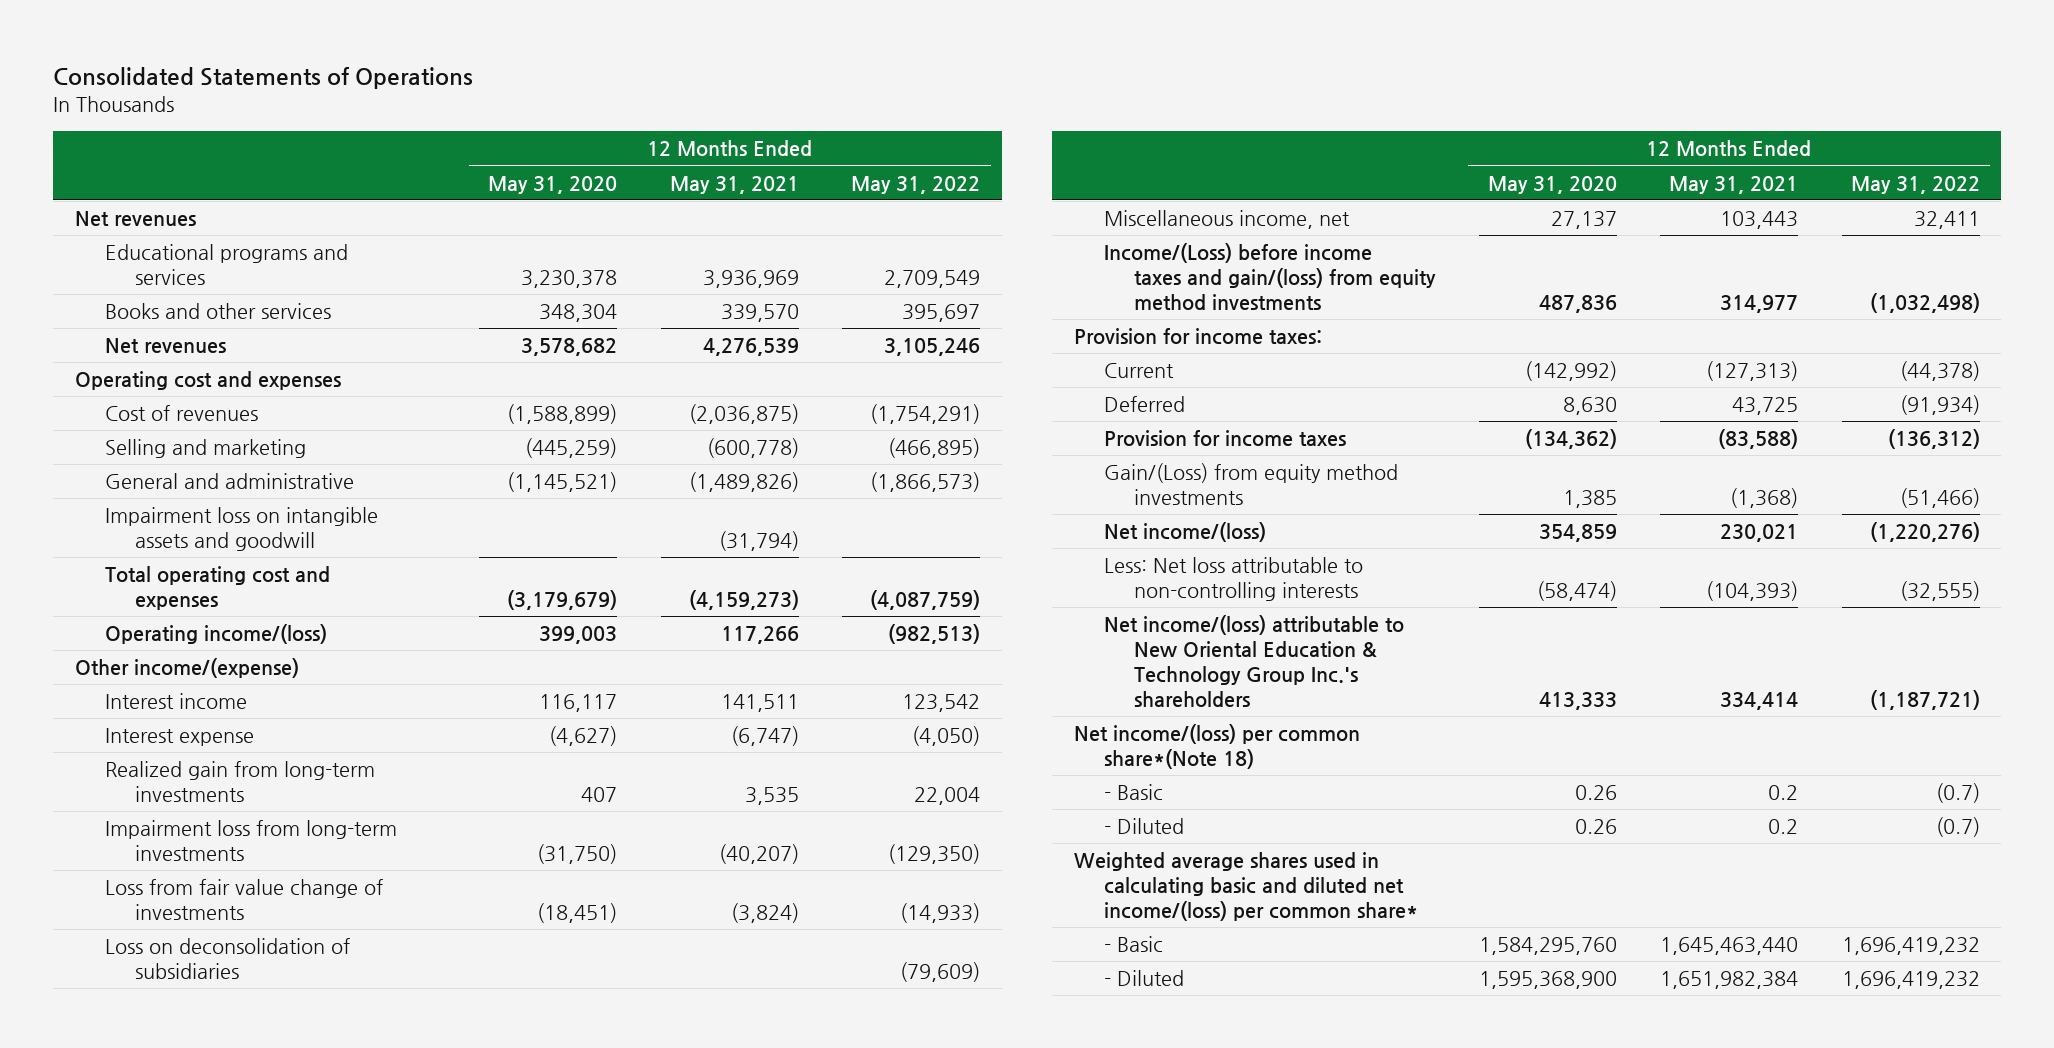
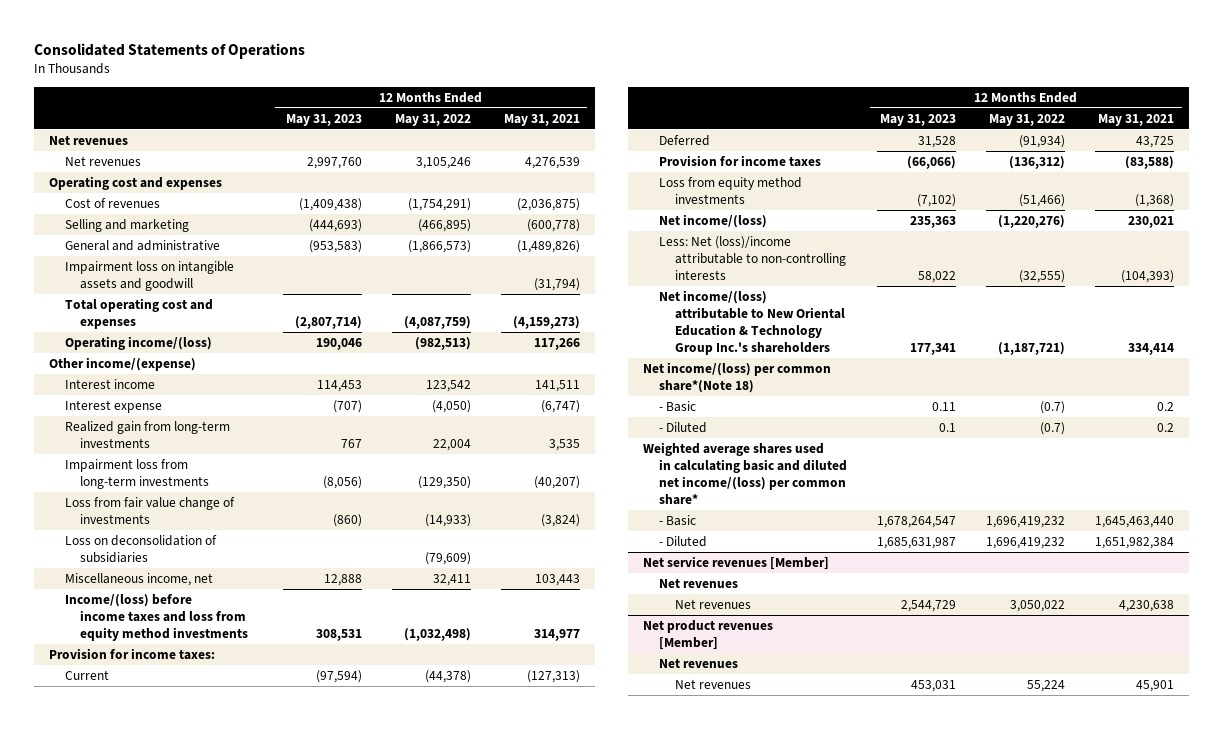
[488,175,618,194] May 31, 2020 -> none
none -> [285,113,362,126] May 31, 2023
[104,244,348,286] Educational programs and services -> none
[104,303,331,320] Books and other services -> none
[1104,243,1437,311] Income/(Loss) before income taxes and gain/(loss) from equity method investments -> [64,593,249,641] Income/(loss) before income taxes and loss from equity method investments
[1104,463,1399,506] Gain/(Loss) from equity method investments -> [659,176,803,204] Loss from equity method investments
[1104,557,1364,602] Less: Net loss attributable to non-controlling interests -> [659,235,846,280] Less: Net (loss)/income attributable to non-controlling interests
none -> [643,555,830,570] Net service revenues [Member]
none -> [659,577,739,588] Net revenues
none -> [674,598,751,609] Net revenues
none -> [643,619,774,650] Net product revenues [Member]
none -> [659,657,739,668] Net revenues
none -> [674,678,751,689] Net revenues

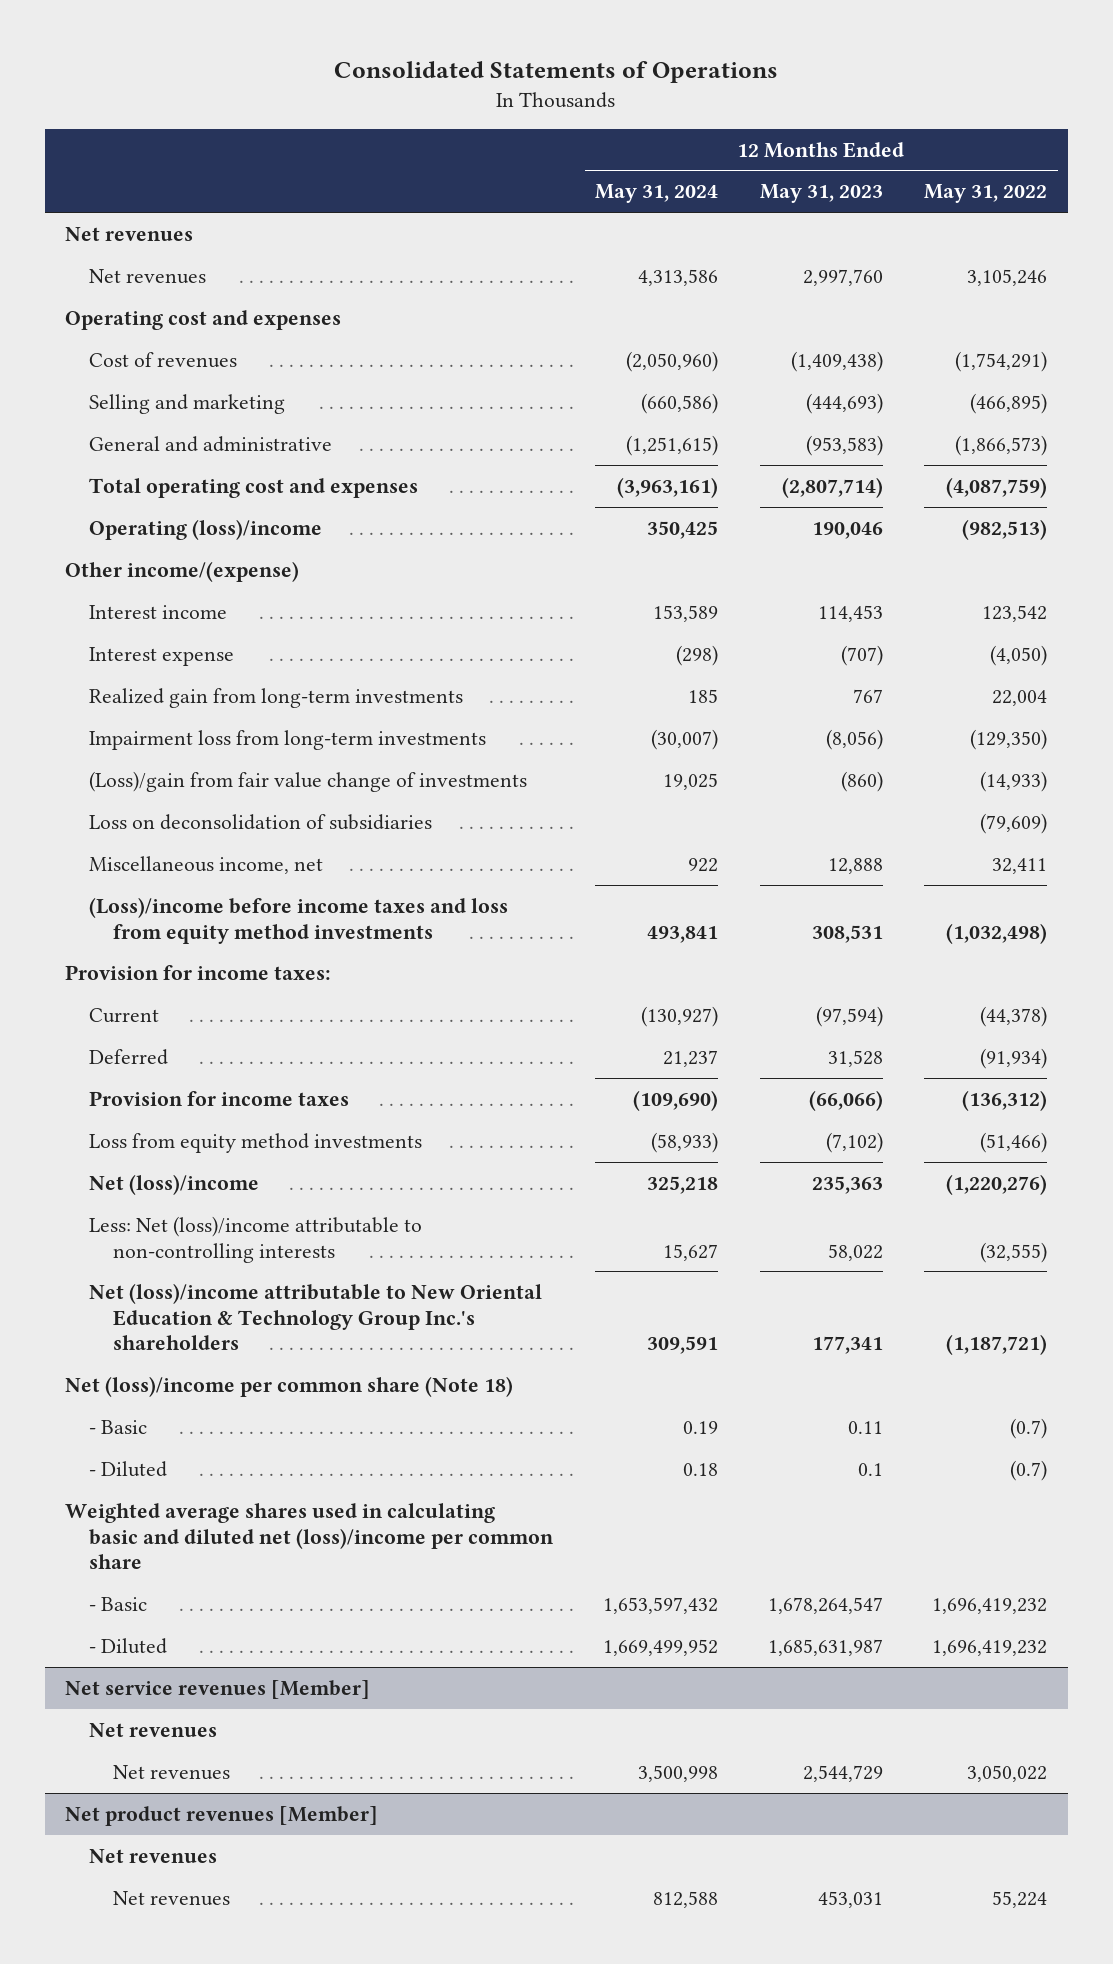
[503,113,580,126] May 31, 2021 -> none
none -> [595,184,719,204] May 31, 2024
[64,260,234,291] Impairment loss on intangible assets and goodwill -> none
[64,335,212,350] Operating income/(loss) -> [89,518,323,540] Operating (loss)/income
[64,496,235,524] Loss from fair value change of investments -> [89,770,528,792] (Loss)/gain from fair value change of investments
[64,593,249,641] Income/(loss) before income taxes and loss from equity method investments -> [89,896,509,944] (Loss)/income before income taxes and loss from equity method investments
[659,213,768,228] Net income/(loss) -> [89,1173,260,1195] Net (loss)/income
[659,289,845,355] Net income/(loss) attributable to New Oriental Education & Technology Group Inc.'s shareholders -> [89,1282,543,1351] Net (loss)/income attributable to New Oriental Education & Technology Group Inc.'s shareholders
[643,361,832,393] Net income/(loss) per common share*(Note 18) -> [65,1375,514,1397] Net (loss)/income per common share (Note 18)
[643,441,848,505] Weighted average shares used in calculating basic and diluted net income/(loss) per common share* -> [65,1502,555,1570] Weighted average shares used in calculating basic and diluted net (loss)/income per common share

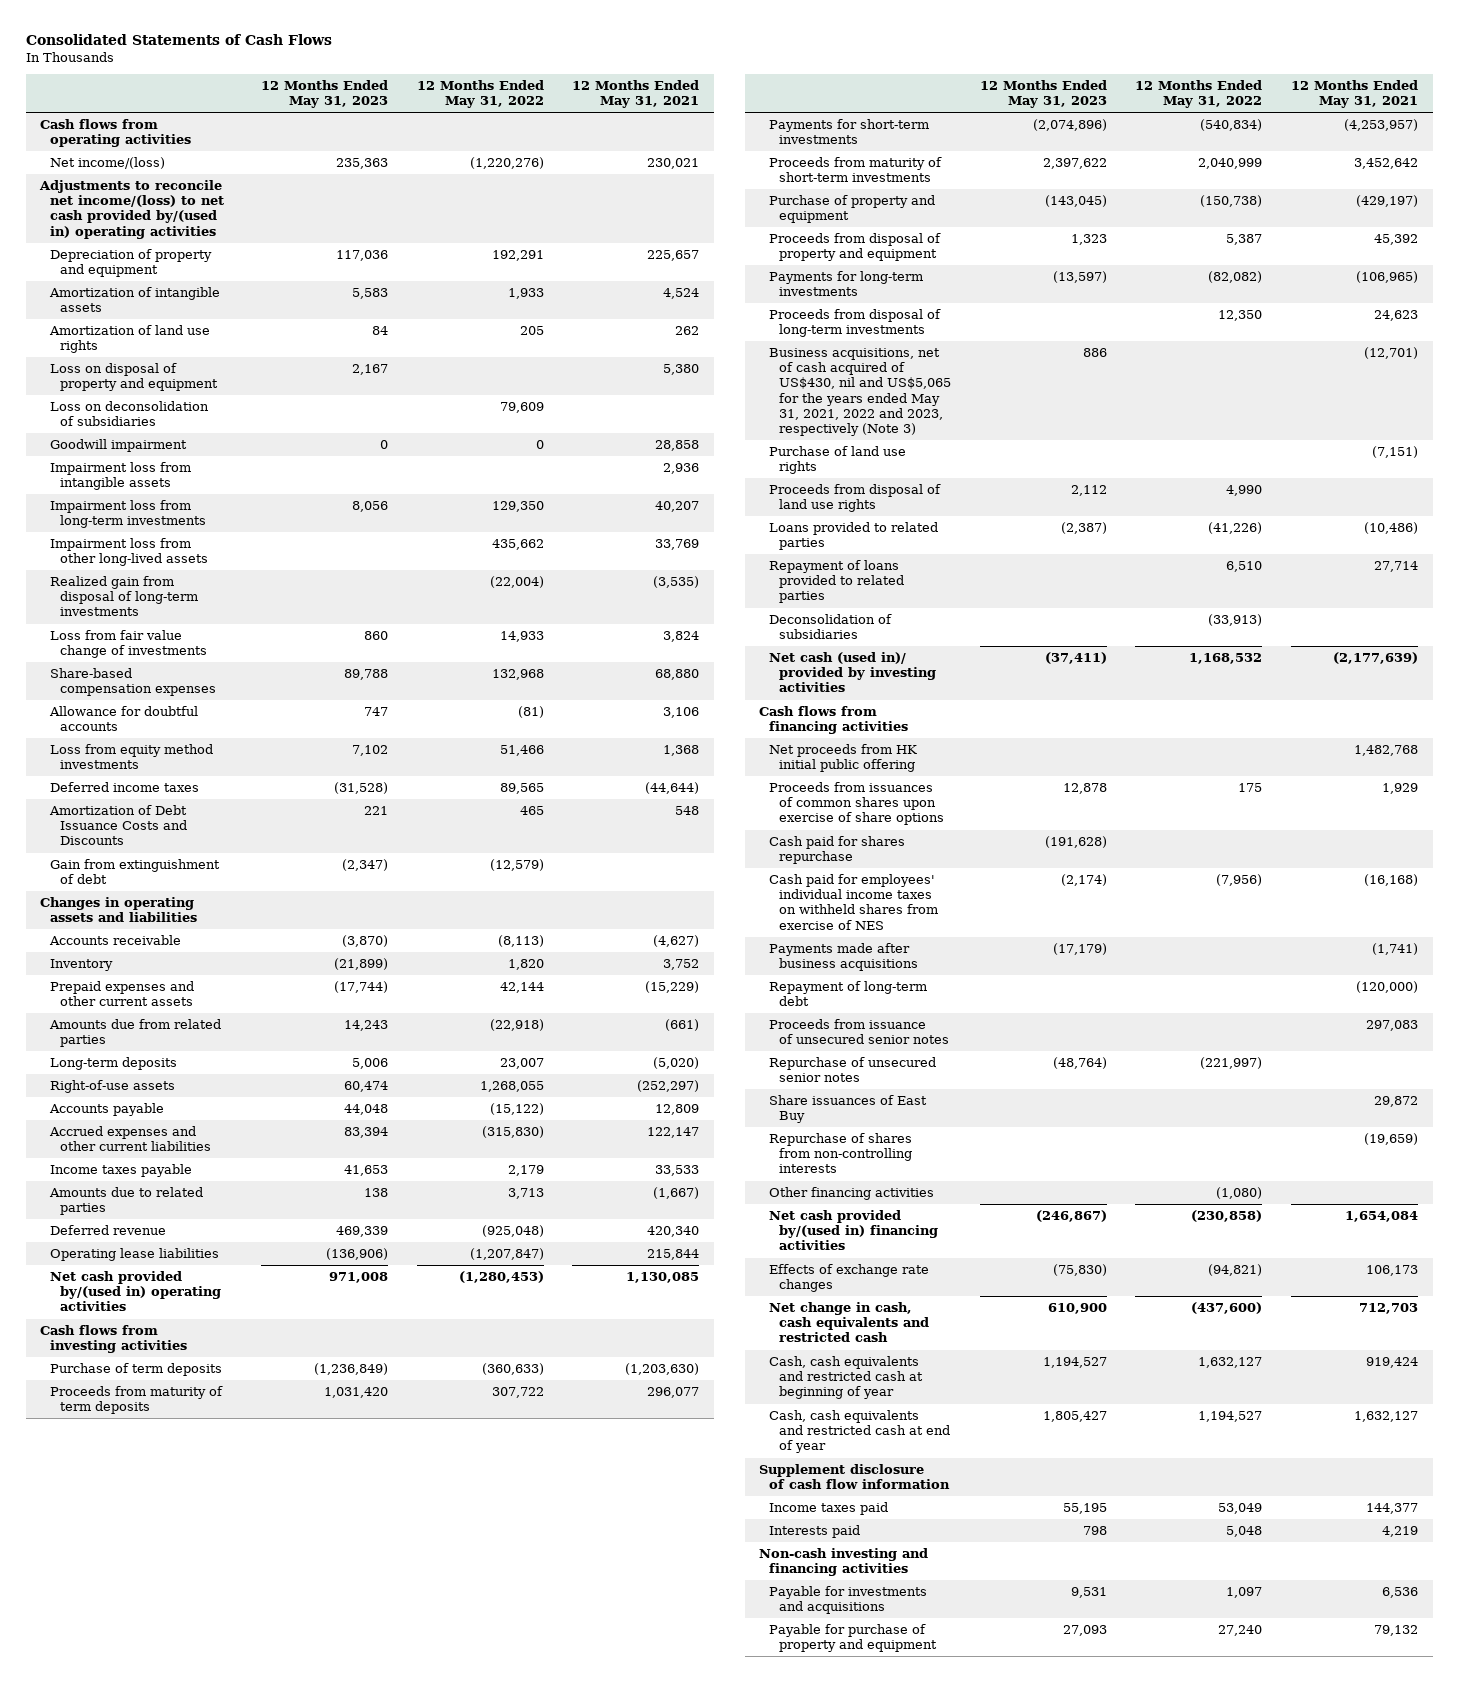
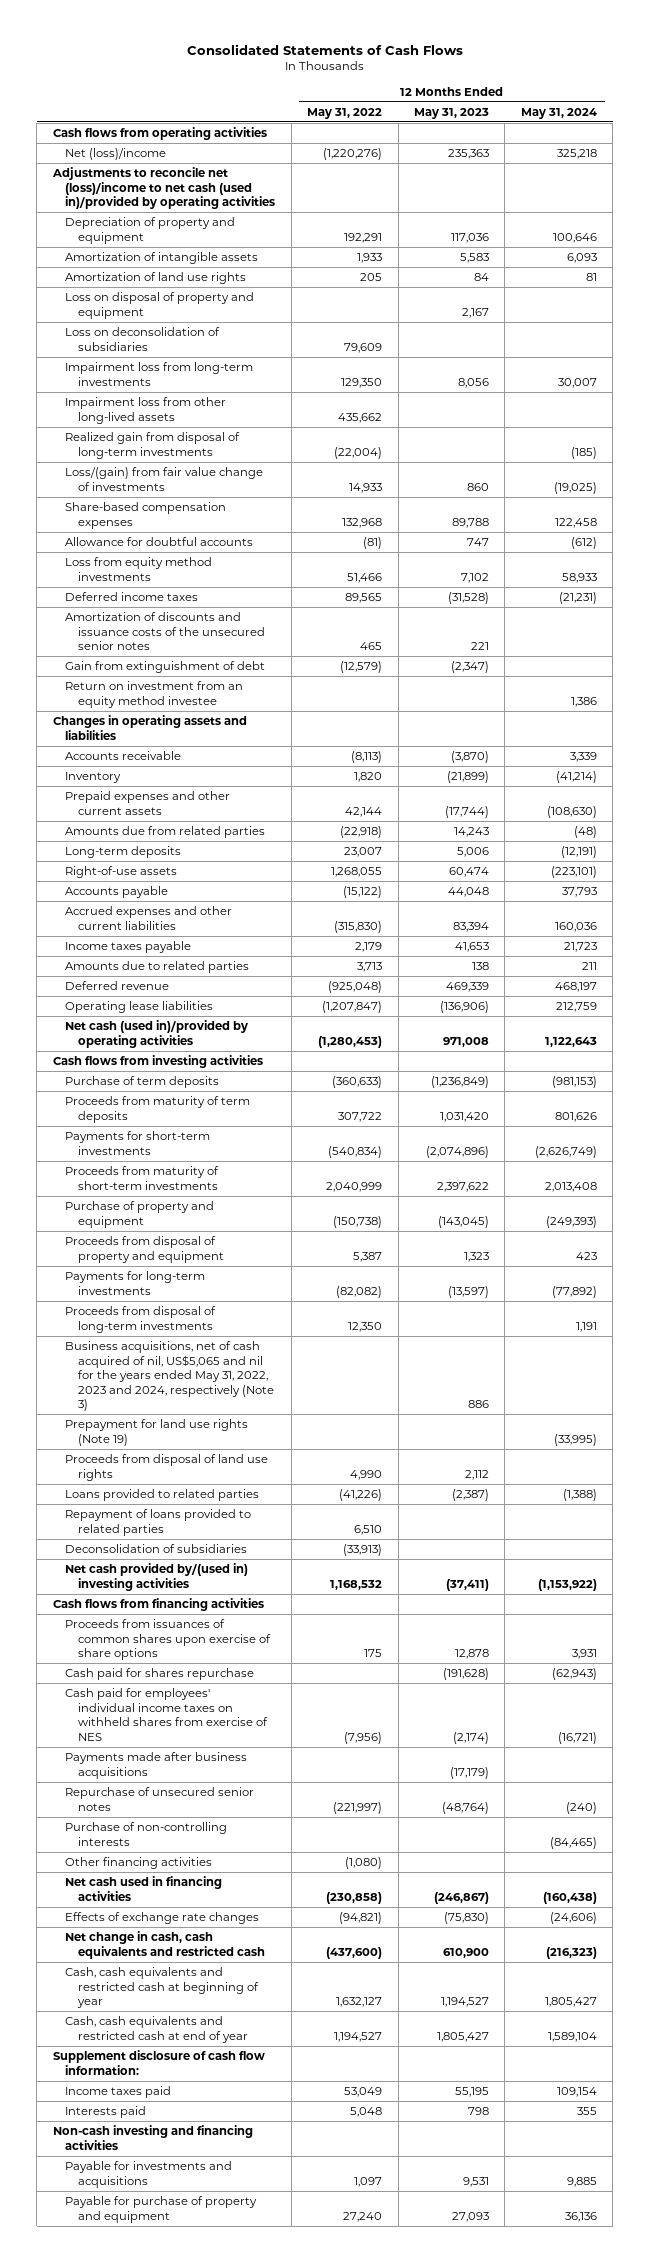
[572,80,700,109] 12 Months Ended May 31, 2021 -> none
none -> [520,107,597,119] May 31, 2024
[50,157,166,170] Net income/(loss) -> [65,148,167,161] Net (loss)/income
[39,180,225,239] Adjustments to reconcile net income/(loss) to net cash provided by/(used in) operating activities -> [51,167,276,210] Adjustments to reconcile net (loss)/income to net cash (used in)/provided by operating activities
[50,439,188,453] Goodwill impairment -> none
[50,462,192,491] Impairment loss from intangible assets -> none
[50,630,208,659] Loss from fair value change of investments -> [65,467,264,491] Loss/(gain) from fair value change of investments
[49,805,188,846] Amortization of Debt Issuance Costs and Discounts -> [65,612,266,651] Amortization of discounts and issuance costs of the unsecured senior notes
none -> [65,681,244,708] Return on investment from an equity method investee
[50,1271,222,1312] Net cash provided by/(used in) operating activities -> [65,1020,249,1048] Net cash (used in)/provided by operating activities
[768,348,951,436] Business acquisitions, net of cash acquired of US$430, nil and US$5,065 for the years ended May 31, 2021, 2022 and 2023, respectively (Note 3) -> [65,1341,275,1412] Business acquisitions, net of cash acquired of nil, US$5,065 and nil for the years ended May 31, 2022, 2023 and 2024, respectively (Note 3)
[768,446,906,475] Purchase of land use rights -> [65,1419,249,1446] Prepayment for land use rights (Note 19)
[768,652,936,693] Net cash (used in)/ provided by investing activities -> [65,1563,249,1591] Net cash provided by/(used in) investing activities
[768,744,917,773] Net proceeds from HK initial public offering -> none
[768,981,927,1007] Repayment of long-term debt -> none
[768,1019,949,1045] Proceeds from issuance of unsecured senior notes -> none
[768,1095,927,1124] Share issuances of East Buy -> none
[768,1133,912,1174] Repurchase of shares from non-controlling interests -> [65,1822,228,1846] Purchase of non-controlling interests
[768,1210,938,1251] Net cash provided by/(used in) financing activities -> [65,1876,223,1901] Net cash used in financing activities
[758,1464,950,1490] Supplement disclosure of cash flow information -> [52,2050,265,2075] Supplement disclosure of cash flow information:

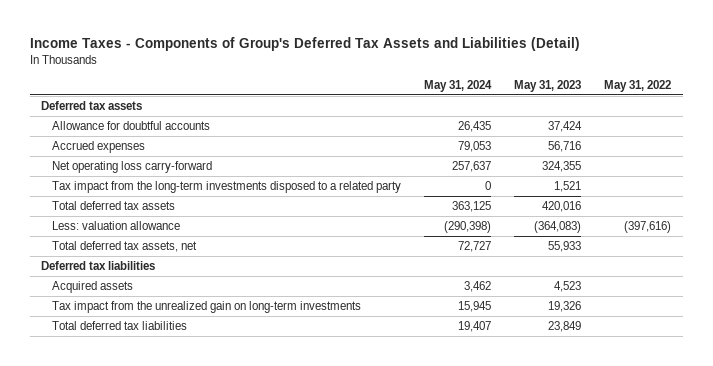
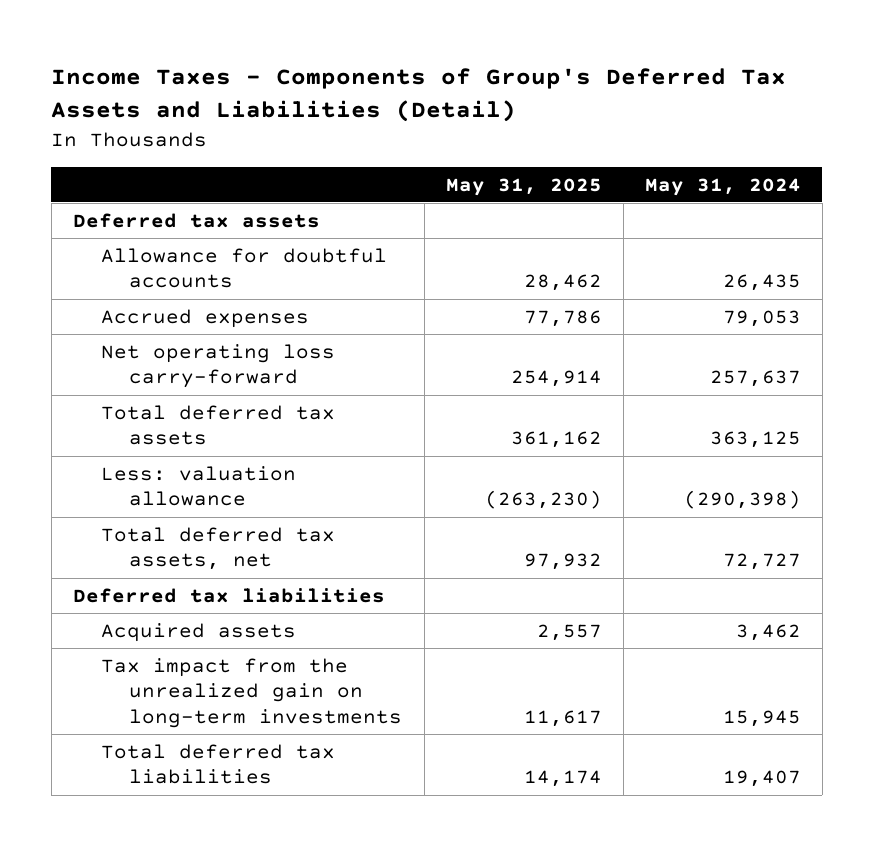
[514,80,582,93] May 31, 2023 -> none
[604,80,672,93] May 31, 2022 -> none
none -> [445,177,602,196] May 31, 2025
[52,180,402,193] Tax impact from the long-term investments disposed to a related party -> none

